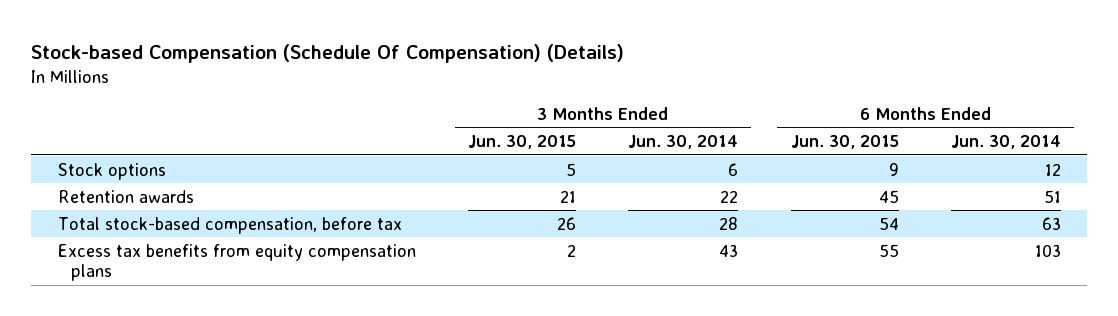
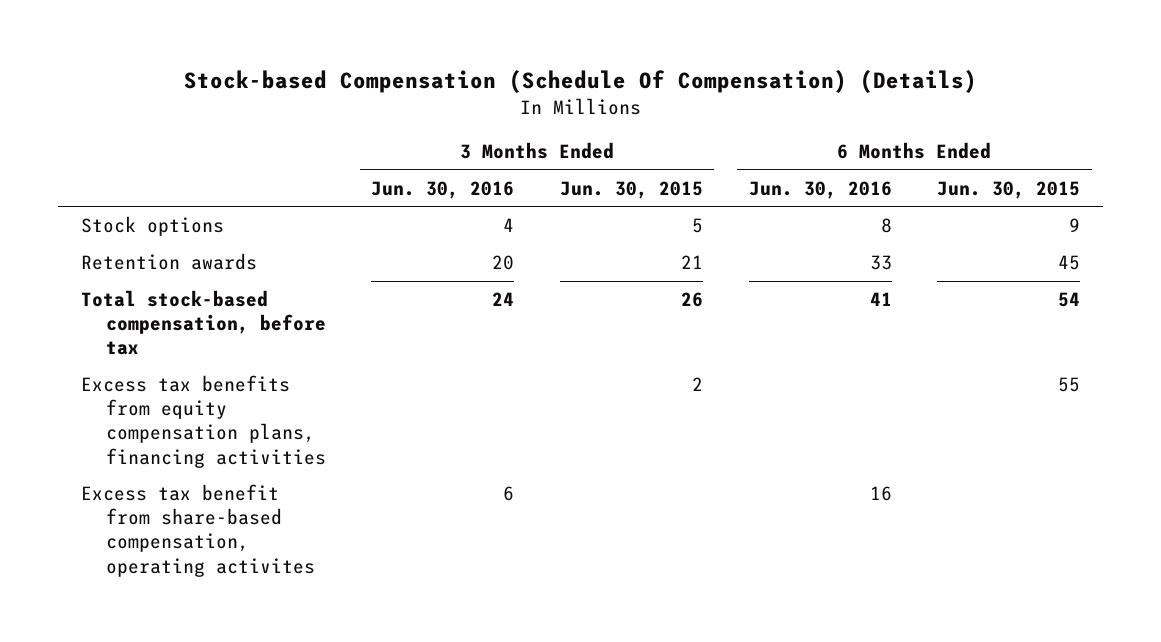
[628,135,739,150] Jun. 30, 2014 -> none
[950,135,1061,150] Jun. 30, 2014 -> none
none -> [371,180,515,199] Jun. 30, 2016
none -> [748,180,892,199] Jun. 30, 2016
[57,243,416,282] Excess tax benefits from equity compensation plans -> [81,375,326,468] Excess tax benefits from equity compensation plans, financing activities
none -> [81,484,315,577] Excess tax benefit from share-based compensation, operating activites

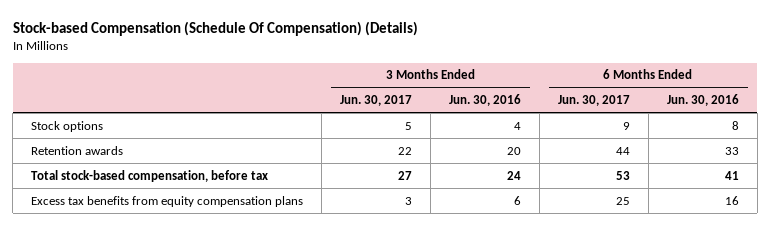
[559,180,703,199] Jun. 30, 2015 -> none
[937,180,1081,199] Jun. 30, 2015 -> none
none -> [340,94,413,106] Jun. 30, 2017
none -> [557,94,630,106] Jun. 30, 2017
[81,375,326,468] Excess tax benefits from equity compensation plans, financing activities -> none
[81,484,315,577] Excess tax benefit from share-based compensation, operating activites -> [31,195,304,207] Excess tax benefits from equity compensation plans

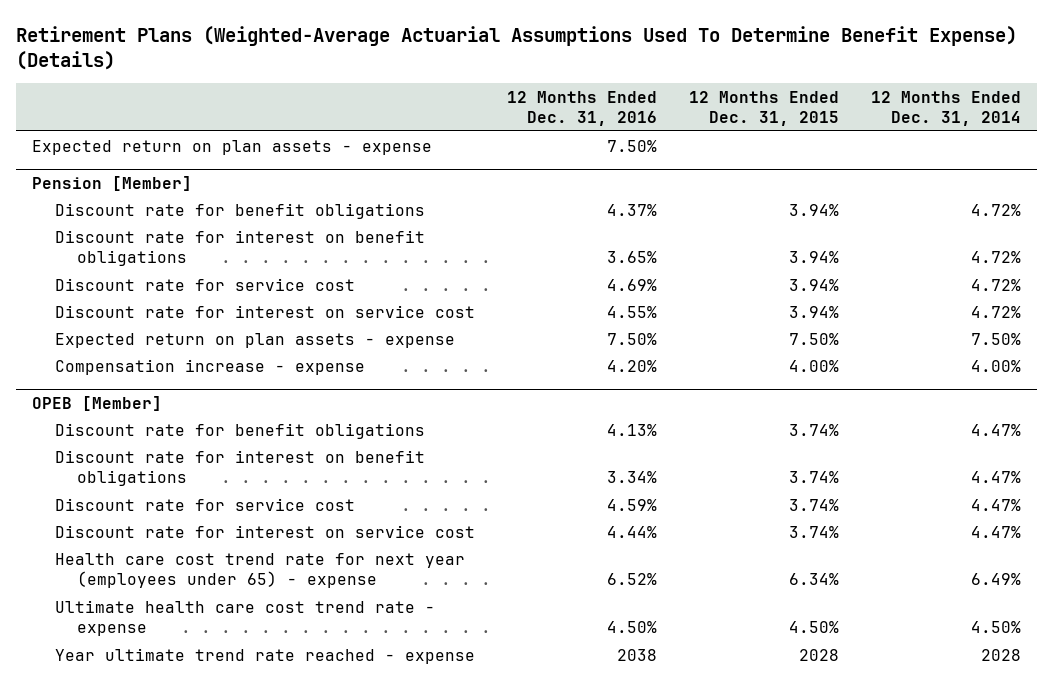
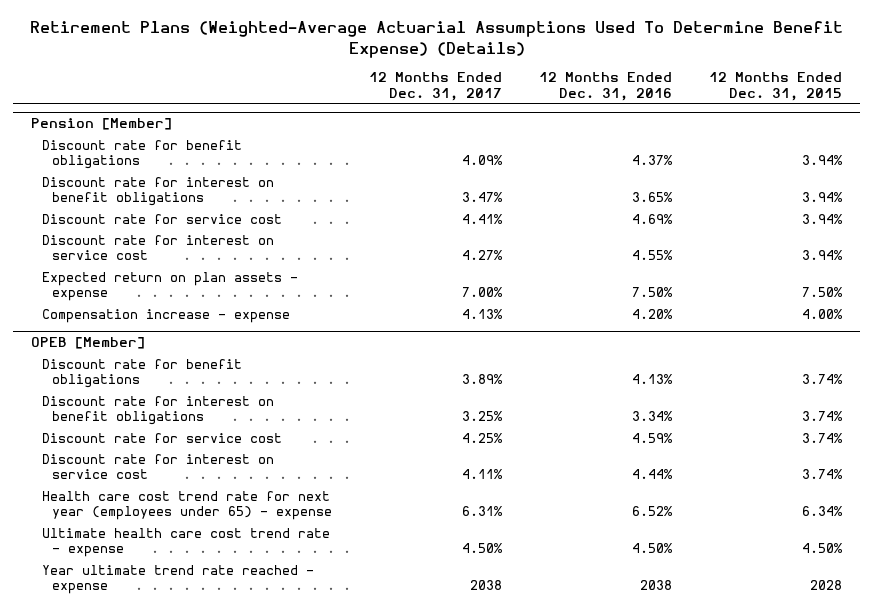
[870,90,1021,126] 12 Months Ended Dec. 31, 2014 -> none
none -> [369,72,503,102] 12 Months Ended Dec. 31, 2017
[32,139,433,155] Expected return on plan assets - expense -> none

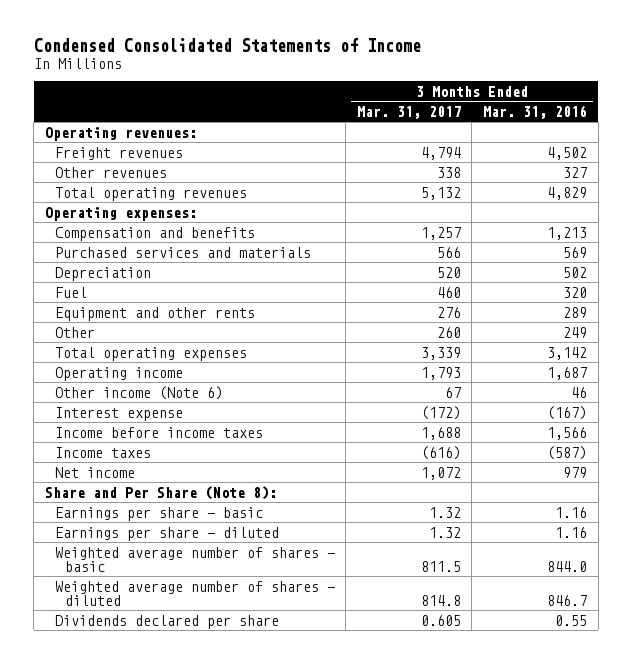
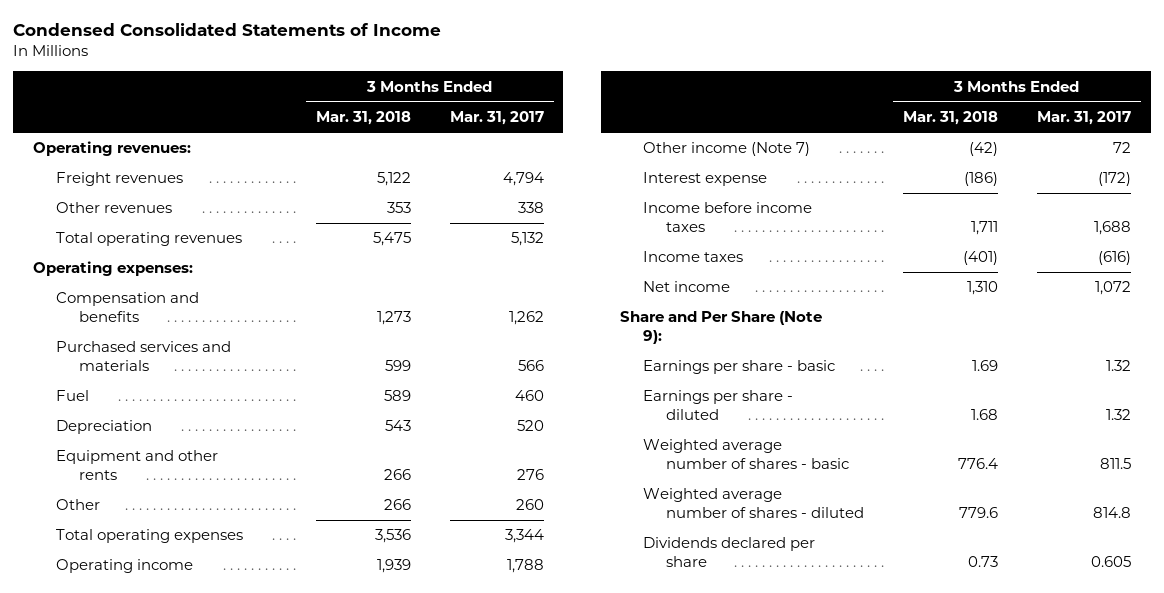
[483,104,588,119] Mar. 31, 2016 -> none
none -> [315,111,411,126] Mar. 31, 2018
[420,226,461,240] 1,257 -> [508,311,544,326] 1,262
[54,266,151,281] Depreciation -> [55,420,152,435] Depreciation
[420,346,461,360] 3,339 -> [504,529,544,544] 3,344
[420,366,461,380] 1,793 -> [506,559,544,574] 1,788
[54,385,223,400] Other income (Note 6) -> [643,142,811,157] Other income (Note 7)
[444,386,461,398] 67 -> [1113,142,1132,154] 72
[44,485,277,500] Share and Per Share (Note 8): -> [620,311,823,345] Share and Per Share (Note 9):

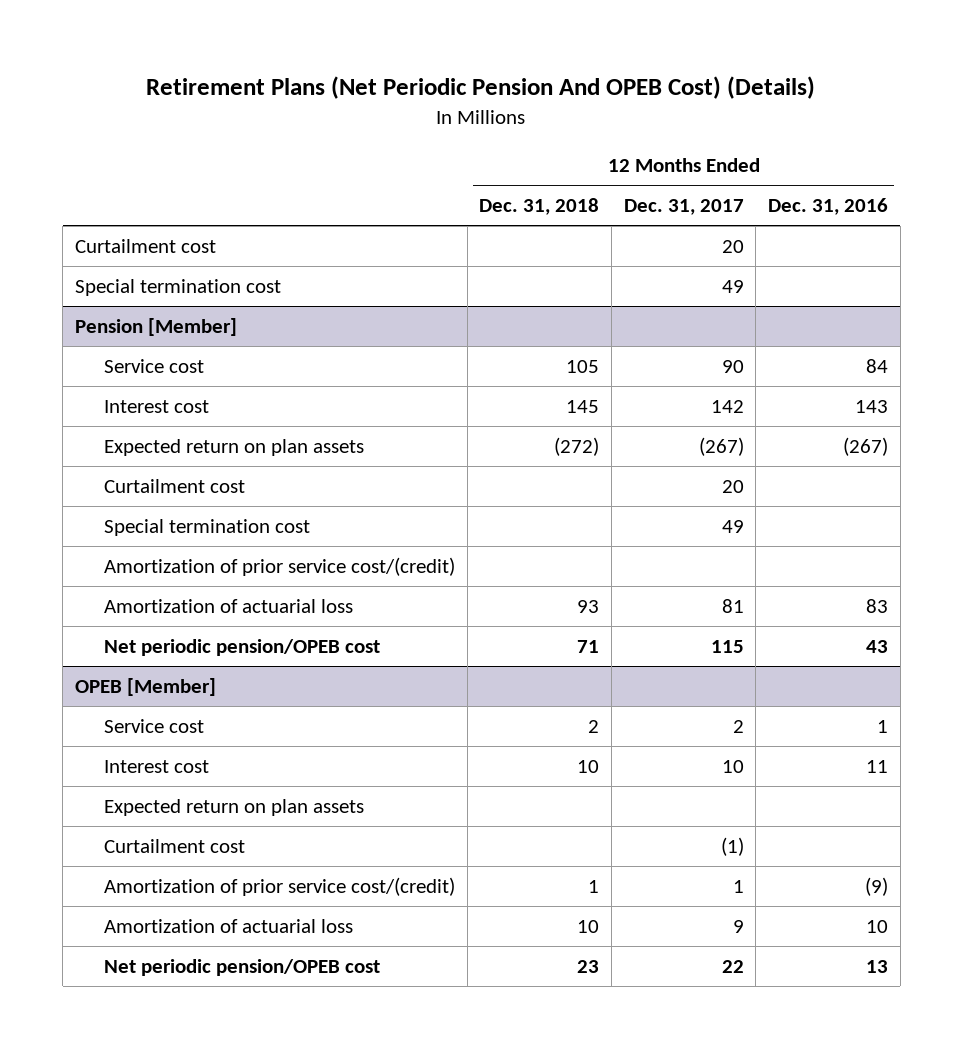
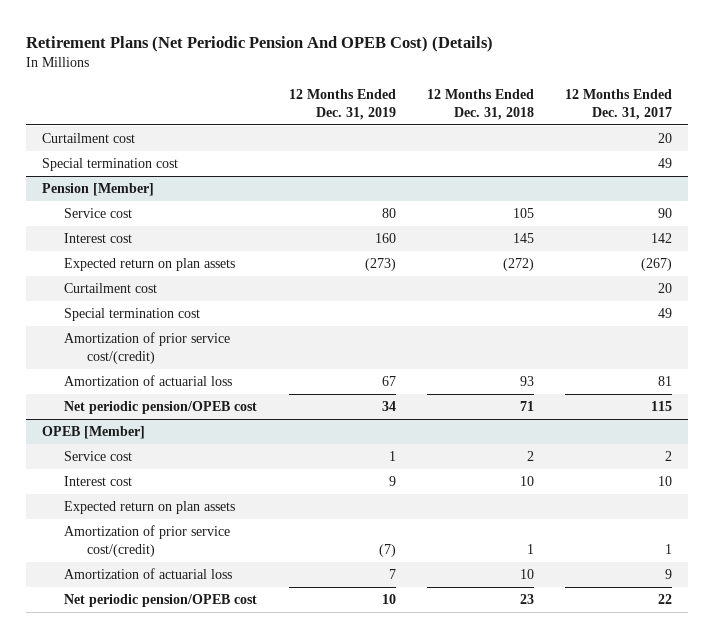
[767,197,888,215] Dec. 31, 2016 -> none
none -> [288,88,396,120] 12 Months Ended Dec. 31, 2019
[103,838,245,853] Curtailment cost -> none

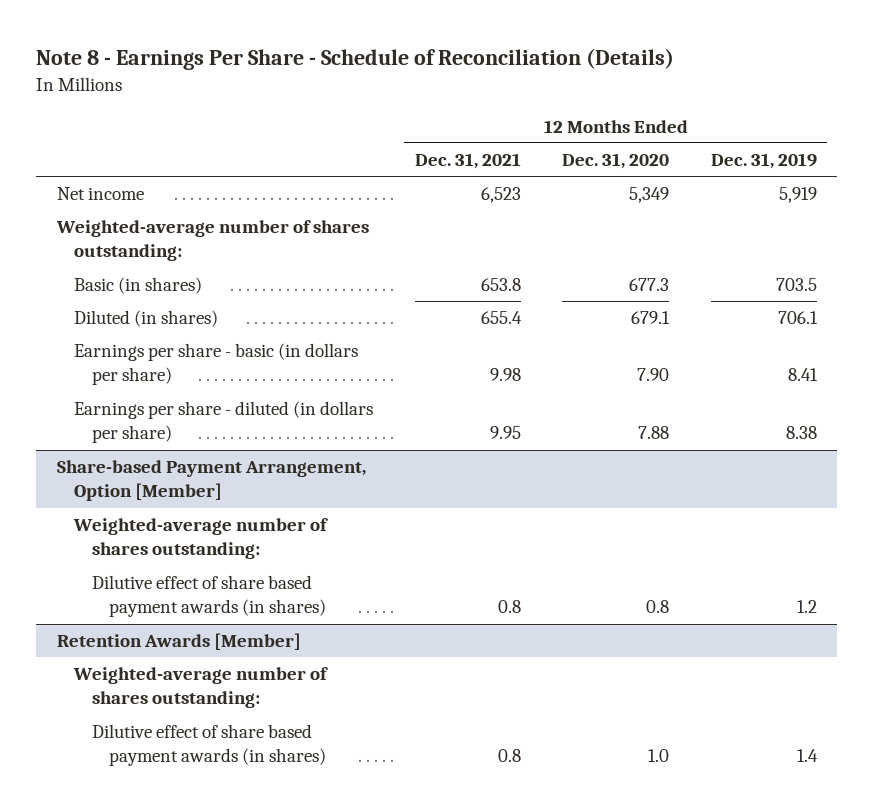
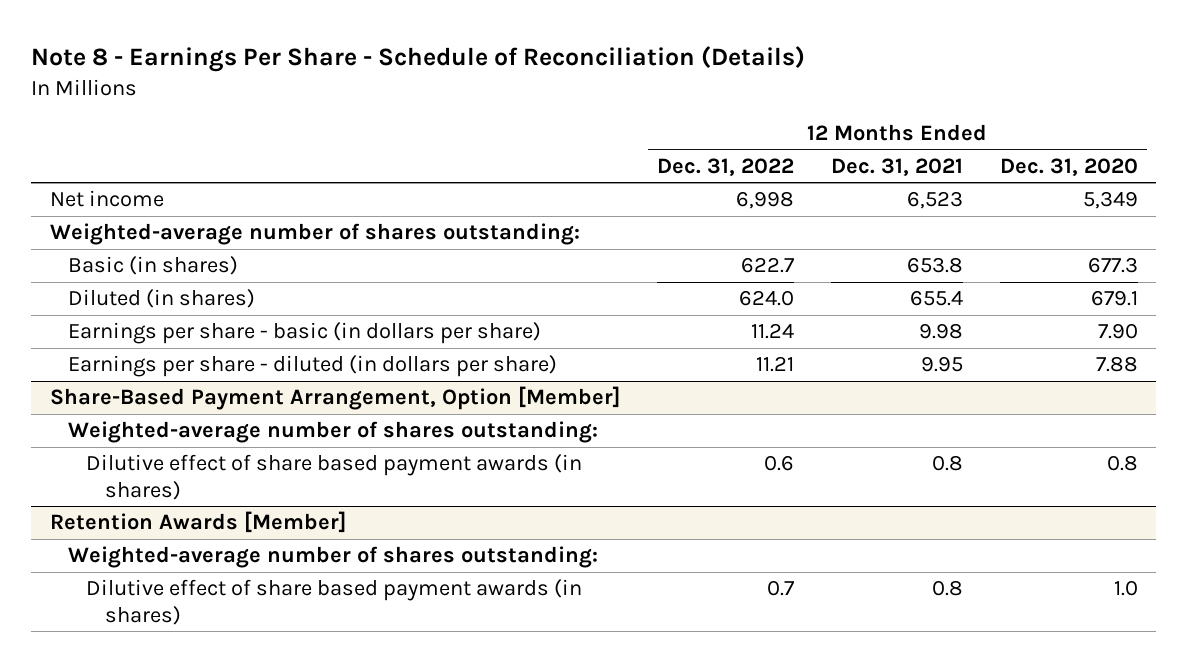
[710,153,817,170] Dec. 31, 2019 -> none
none -> [656,157,794,176] Dec. 31, 2022
[56,460,366,502] Share-based Payment Arrangement, Option [Member] -> [49,386,620,411] Share-Based Payment Arrangement, Option [Member]

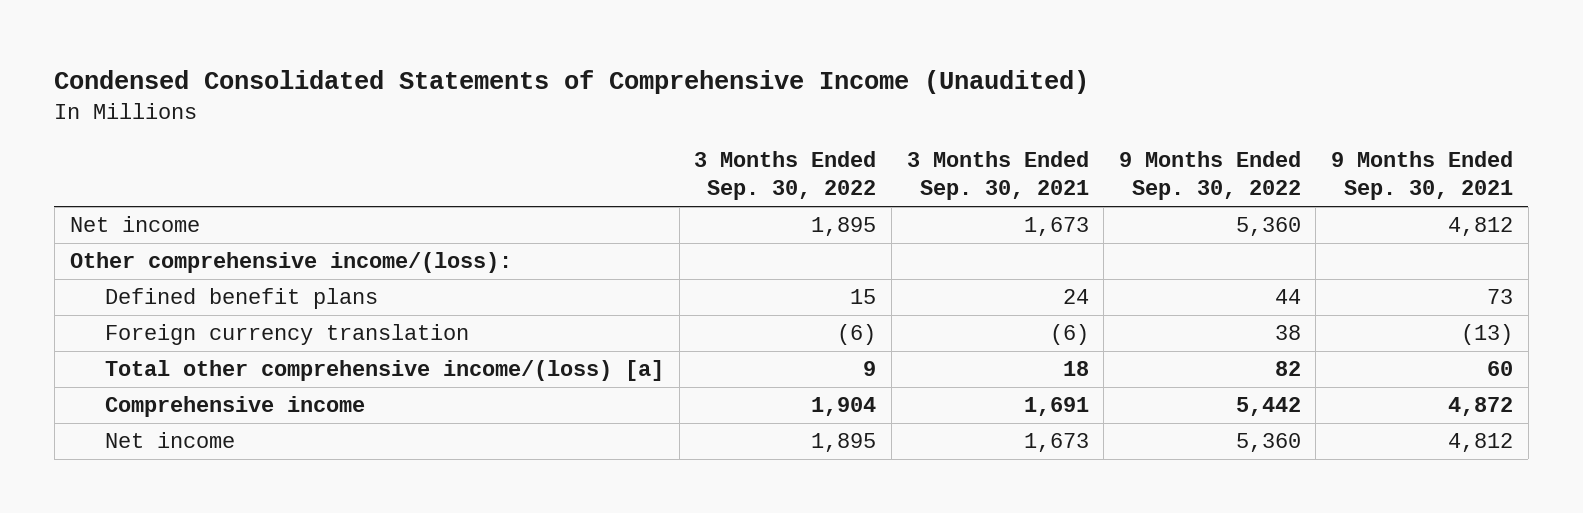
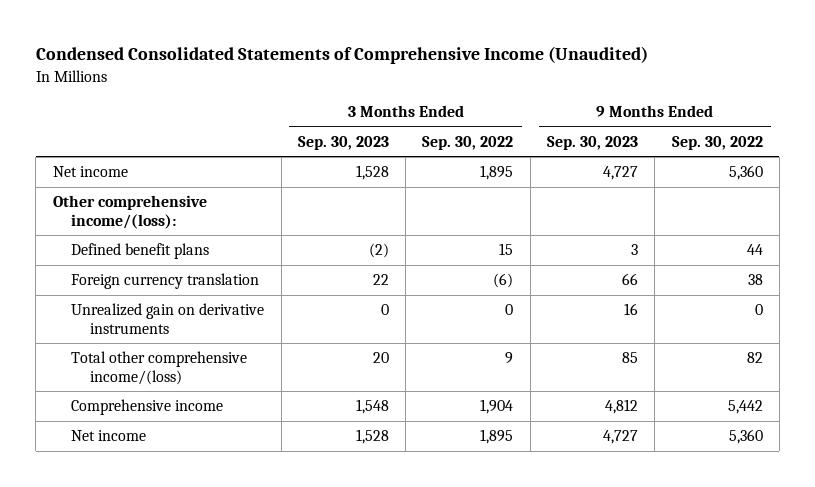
[906,150,1089,201] 3 Months Ended Sep. 30, 2021 -> none
[1330,150,1513,201] 9 Months Ended Sep. 30, 2021 -> none
none -> [297,135,389,150] Sep. 30, 2023
none -> [547,135,639,150] Sep. 30, 2023
none -> [71,303,265,334] Unrealized gain on derivative instruments
[105,360,665,382] Total other comprehensive income/(loss) [a] -> [71,351,248,385] Total other comprehensive income/(loss)

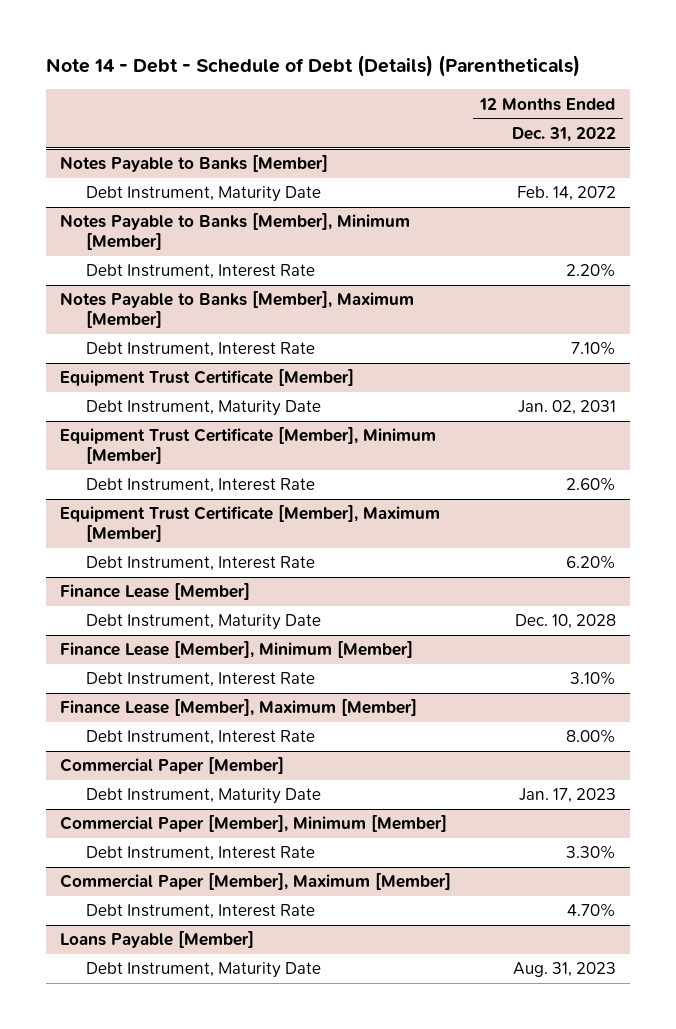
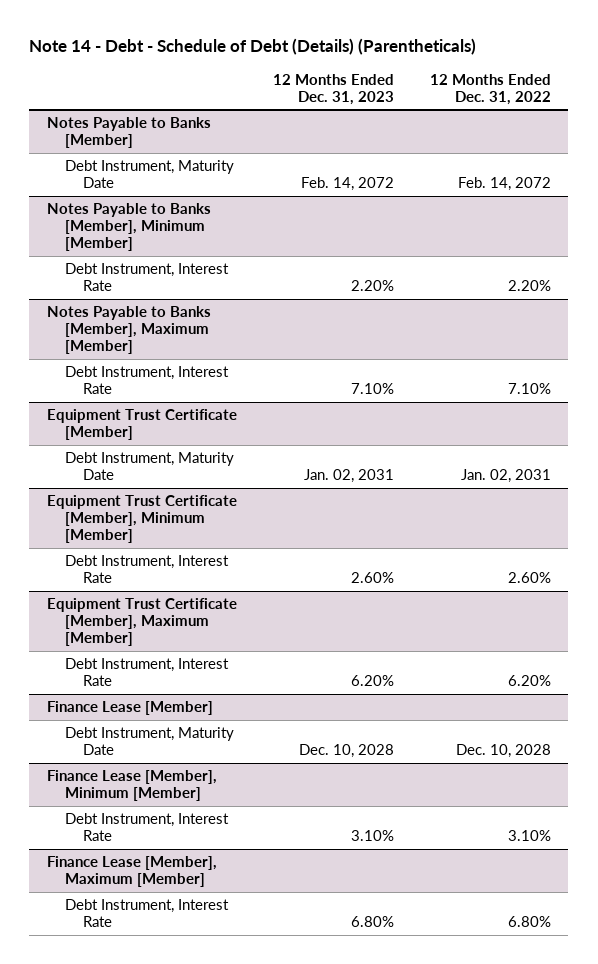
none -> [272,73,394,105] 12 Months Ended Dec. 31, 2023
[60,757,285,775] Commercial Paper [Member] -> none
[86,788,322,805] Debt Instrument, Maturity Date -> none
[60,815,448,833] Commercial Paper [Member], Minimum [Member] -> none
[86,846,316,862] Debt Instrument, Interest Rate -> none
[60,873,452,891] Commercial Paper [Member], Maximum [Member] -> none
[86,904,316,920] Debt Instrument, Interest Rate -> none
[60,931,255,949] Loans Payable [Member] -> none
[86,962,322,979] Debt Instrument, Maturity Date -> none
[565,729,616,744] 8.00% -> [507,916,551,928] 6.80%

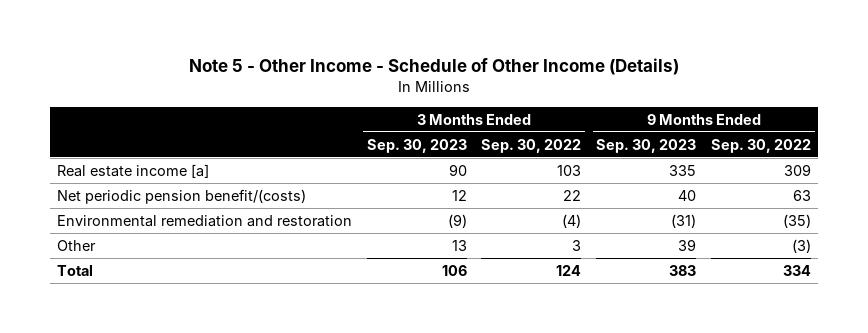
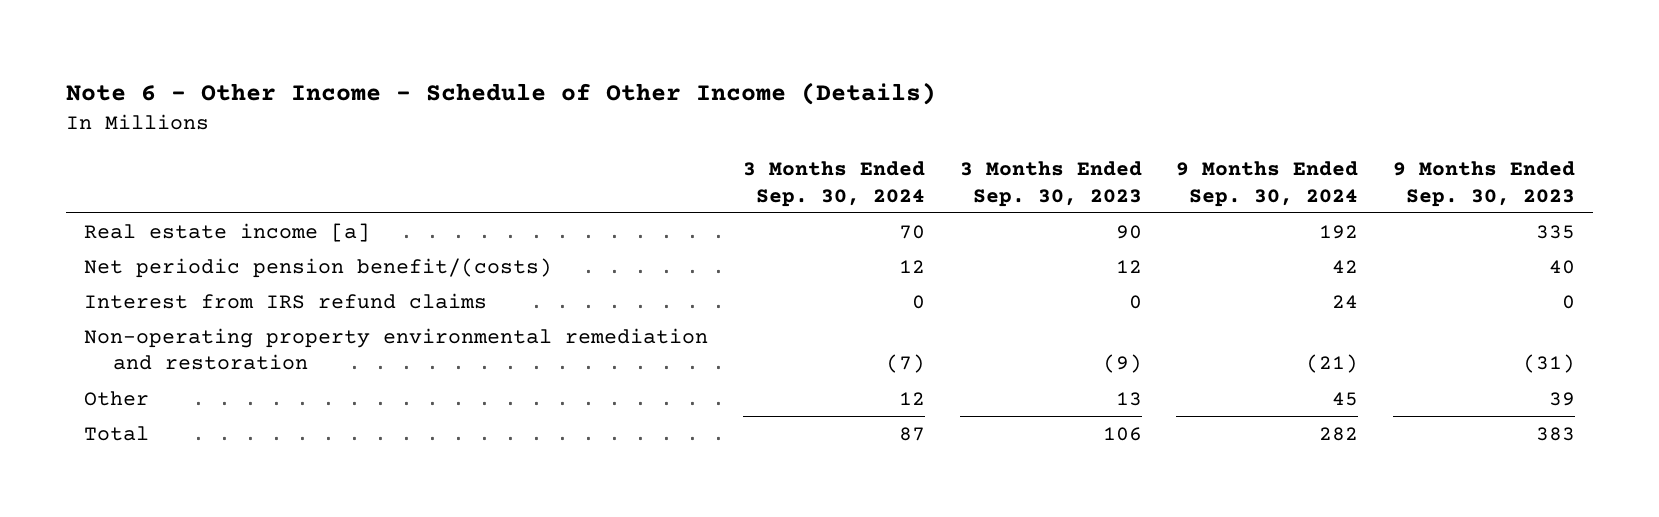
[188,58,679,76] Note 5 - Other Income - Schedule of Other Income (Details) -> [66,82,937,106] Note 6 - Other Income - Schedule of Other Income (Details)
[481,138,582,153] Sep. 30, 2022 -> none
[711,138,812,153] Sep. 30, 2022 -> none
none -> [742,161,925,207] 3 Months Ended Sep. 30, 2024
none -> [1176,161,1359,207] 9 Months Ended Sep. 30, 2024
none -> [83,293,487,310] Interest from IRS refund claims
[56,214,352,227] Environmental remediation and restoration -> [83,328,708,371] Non-operating property environmental remediation and restoration

